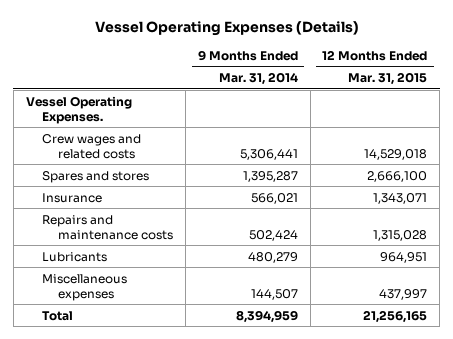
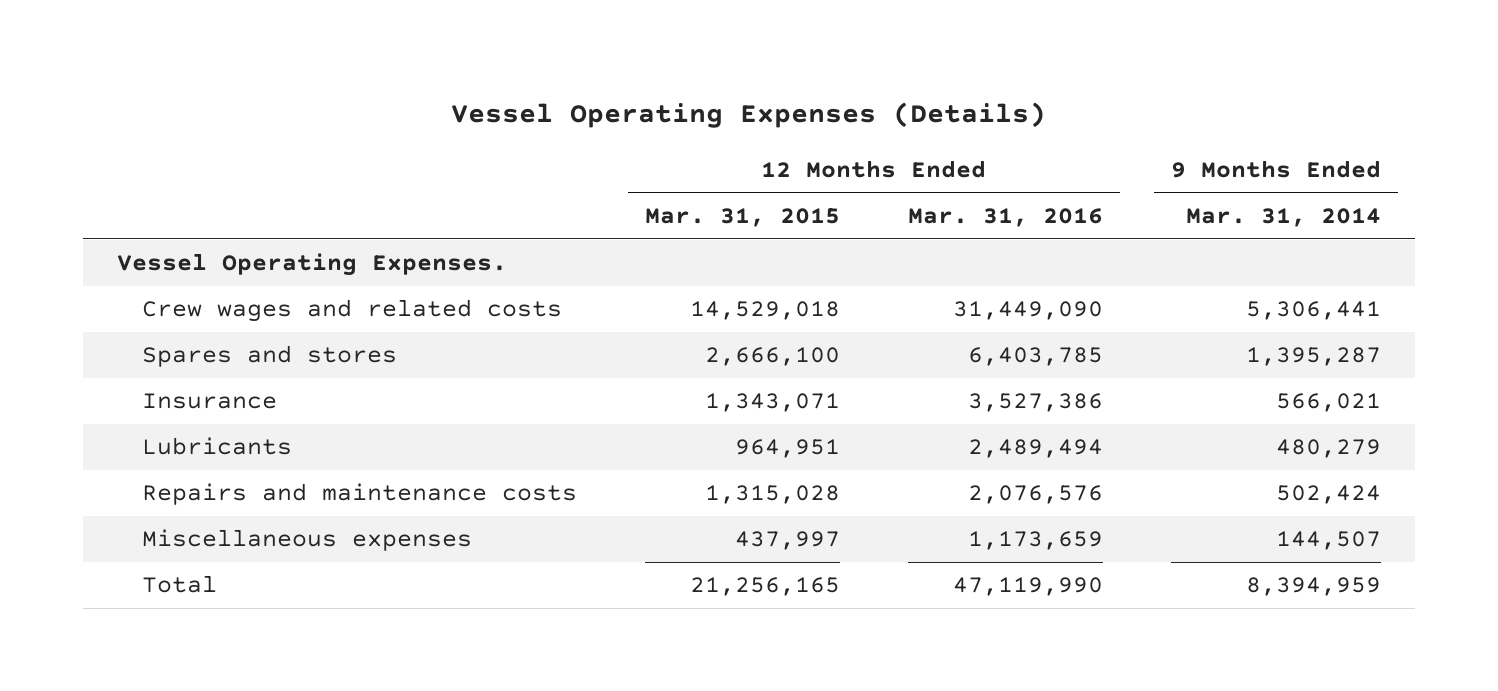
none -> [907,207,1103,227] Mar. 31, 2016
[41,214,174,240] Repairs and maintenance costs -> [142,483,578,506] Repairs and maintenance costs

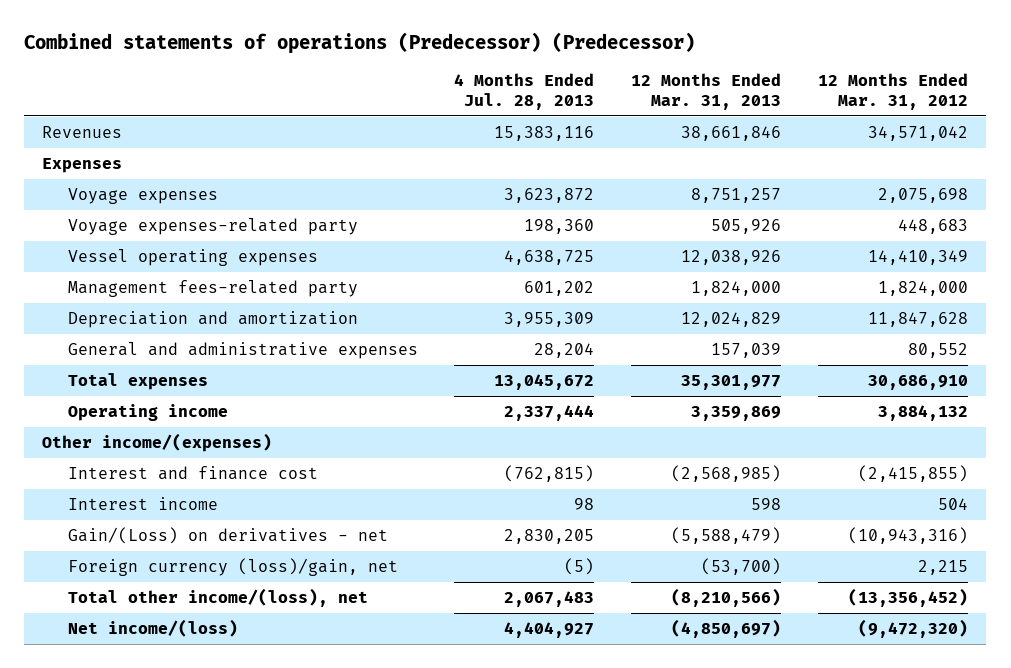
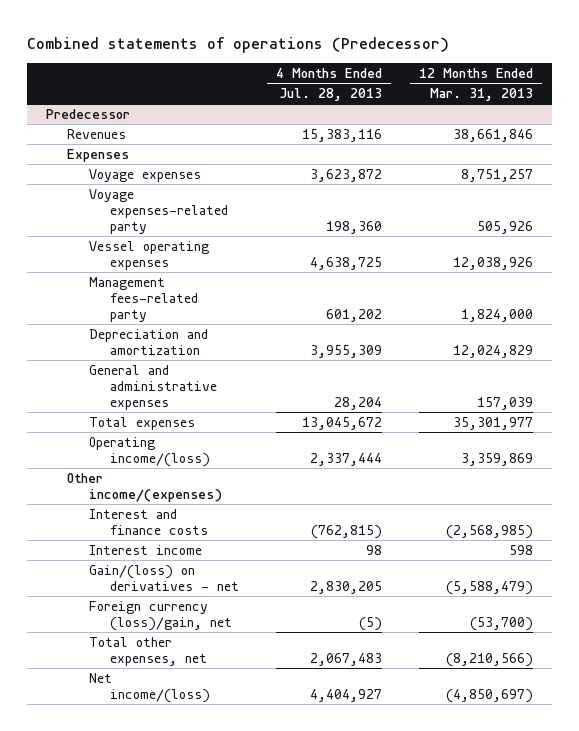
[24,31,696,54] Combined statements of operations (Predecessor) (Predecessor) -> [27,37,450,54] Combined statements of operations (Predecessor)
[818,72,969,110] 12 Months Ended Mar. 31, 2012 -> none
none -> [45,108,130,119] Predecessor
[67,404,228,422] Operating income -> [88,436,210,468] Operating income/(loss)
[67,466,318,481] Interest and finance cost -> [88,508,208,536] Interest and finance costs
[67,527,388,545] Gain/(Loss) on derivatives - net -> [88,564,239,592] Gain/(loss) on derivatives - net
[67,588,368,608] Total other income/(loss), net -> [88,636,207,667] Total other expenses, net

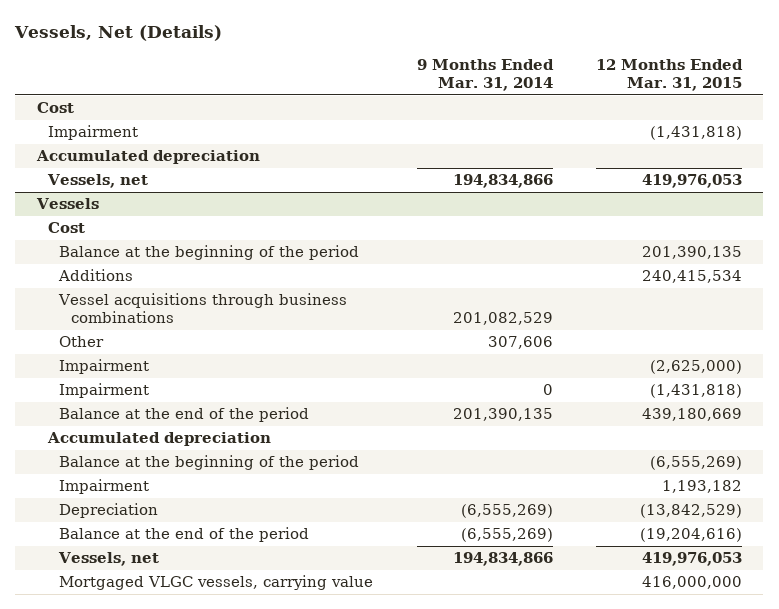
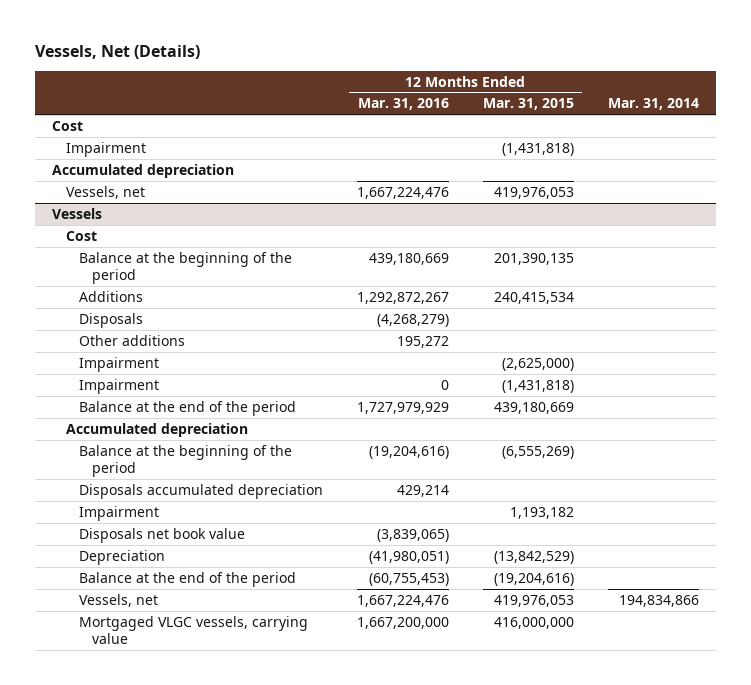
[416,59,554,92] 9 Months Ended Mar. 31, 2014 -> none
none -> [358,98,450,111] Mar. 31, 2016
none -> [607,98,699,111] Mar. 31, 2014
[58,293,348,324] Vessel acquisitions through business combinations -> none
none -> [79,312,144,328] Disposals
[59,336,105,348] Other -> [79,334,186,346] Other additions
none -> [79,483,324,499] Disposals accumulated depreciation
none -> [79,527,246,543] Disposals net book value

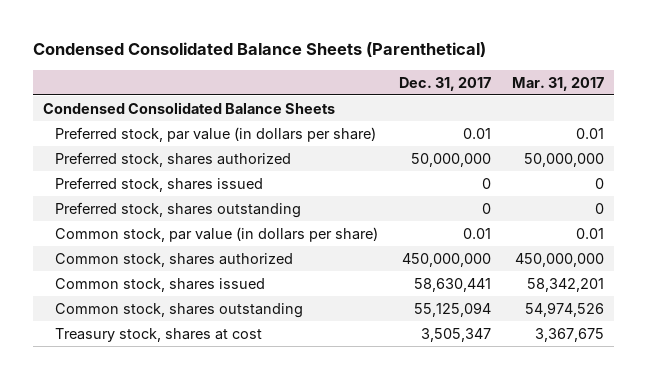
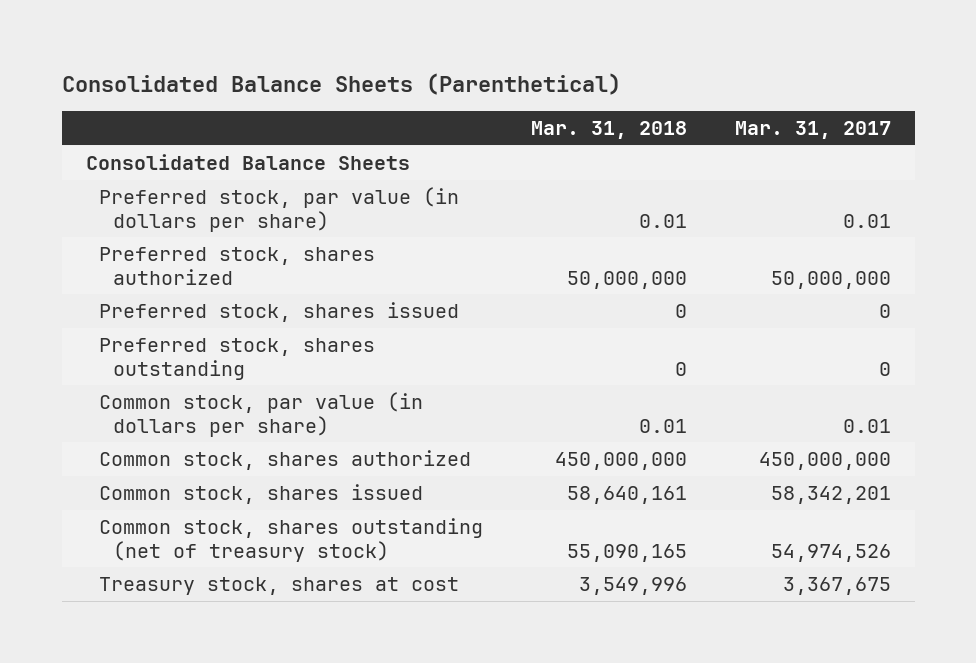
[32,42,486,58] Condensed Consolidated Balance Sheets (Parenthetical) -> [61,72,621,95] Consolidated Balance Sheets (Parenthetical)
[399,76,492,91] Dec. 31, 2017 -> none
none -> [531,120,688,139] Mar. 31, 2018
[42,101,335,114] Condensed Consolidated Balance Sheets -> [85,153,410,170] Consolidated Balance Sheets
[55,302,304,318] Common stock, shares outstanding -> [99,517,484,562] Common stock, shares outstanding (net of treasury stock)

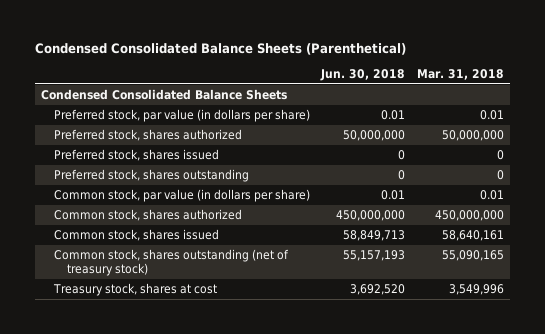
[61,72,621,95] Consolidated Balance Sheets (Parenthetical) -> [35,42,407,55] Condensed Consolidated Balance Sheets (Parenthetical)
[734,120,891,139] Mar. 31, 2017 -> none
none -> [320,68,406,81] Jun. 30, 2018
[85,153,410,170] Consolidated Balance Sheets -> [40,88,287,100] Condensed Consolidated Balance Sheets

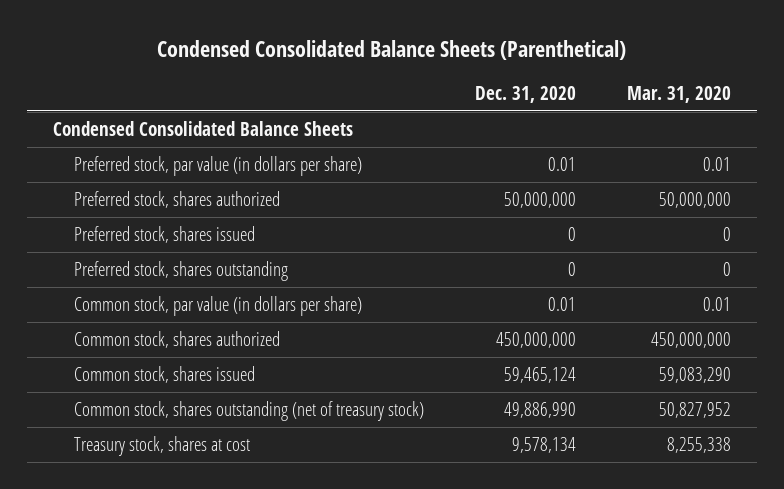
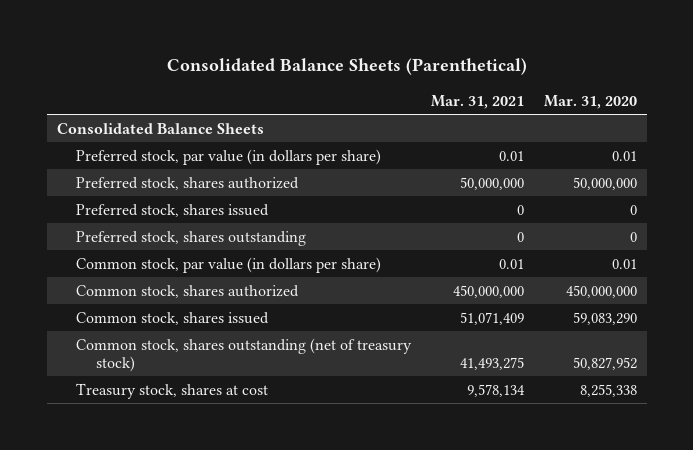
[157,39,627,60] Condensed Consolidated Balance Sheets (Parenthetical) -> [166,58,527,76] Consolidated Balance Sheets (Parenthetical)
[474,86,576,104] Dec. 31, 2020 -> none
none -> [431,94,525,109] Mar. 31, 2021
[52,121,353,137] Condensed Consolidated Balance Sheets -> [56,122,264,134] Consolidated Balance Sheets

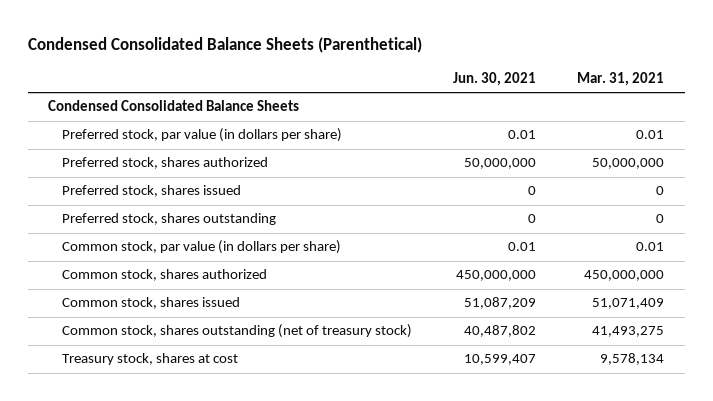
[166,58,527,76] Consolidated Balance Sheets (Parenthetical) -> [27,37,422,54] Condensed Consolidated Balance Sheets (Parenthetical)
[543,94,637,109] Mar. 31, 2020 -> none
none -> [452,71,536,86] Jun. 30, 2021
[56,122,264,134] Consolidated Balance Sheets -> [48,100,300,112] Condensed Consolidated Balance Sheets

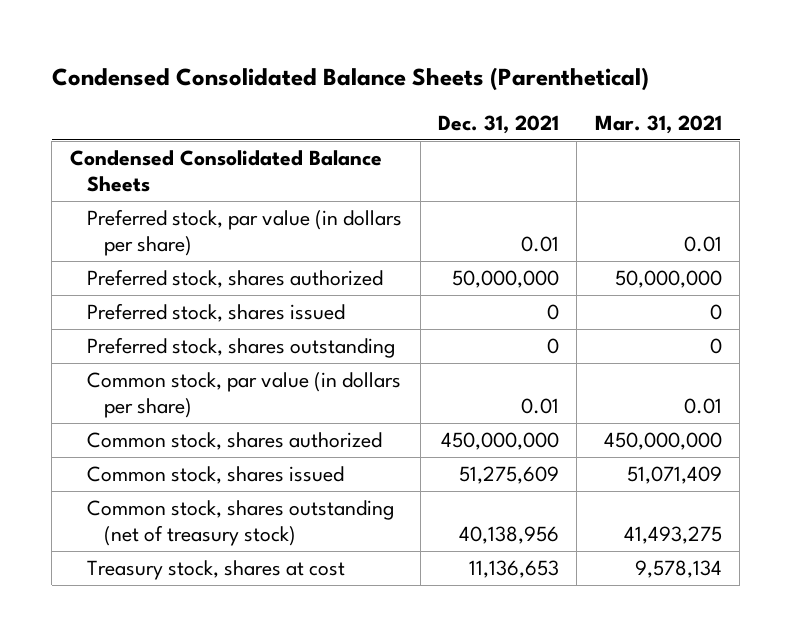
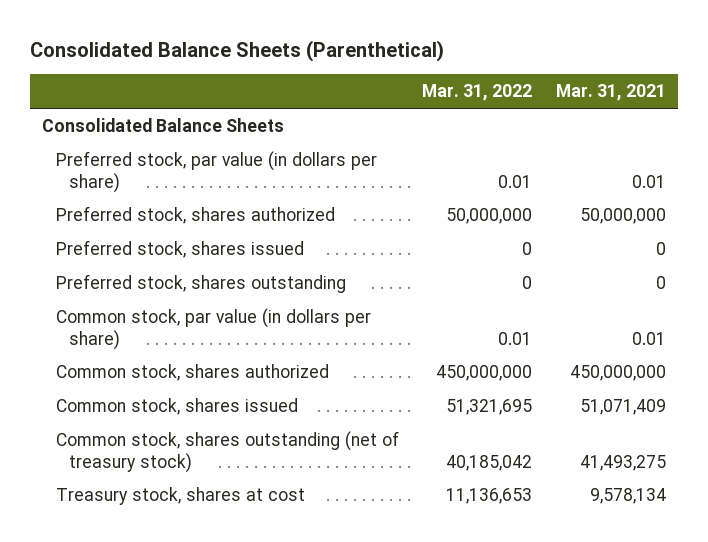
[51,66,649,91] Condensed Consolidated Balance Sheets (Parenthetical) -> [30,39,445,62] Consolidated Balance Sheets (Parenthetical)
[437,114,559,134] Dec. 31, 2021 -> none
none -> [422,84,533,102] Mar. 31, 2022
[69,149,382,192] Condensed Consolidated Balance Sheets -> [41,118,284,133] Consolidated Balance Sheets

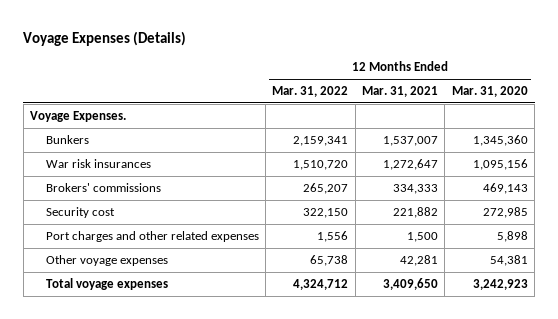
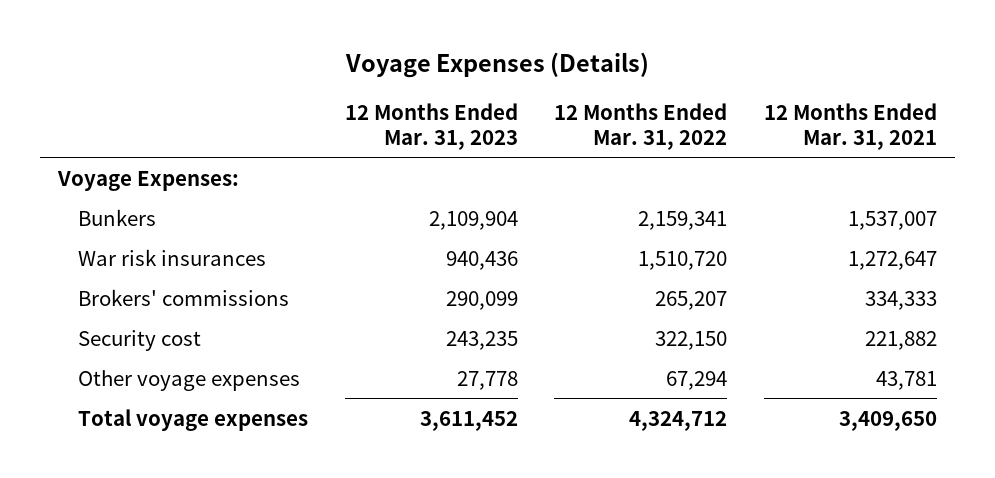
[451,86,528,98] Mar. 31, 2020 -> none
none -> [344,102,518,150] 12 Months Ended Mar. 31, 2023
[30,110,127,122] Voyage Expenses. -> [57,170,240,191] Voyage Expenses:
[45,230,259,242] Port charges and other related expenses -> none
[310,254,349,266] 65,738 -> [666,370,728,390] 67,294
[399,254,438,266] 42,281 -> [875,370,937,390] 43,781

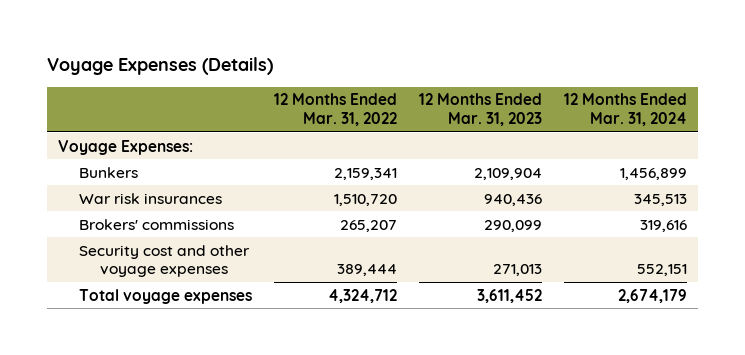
[763,102,937,150] 12 Months Ended Mar. 31, 2021 -> none
none -> [564,93,688,127] 12 Months Ended Mar. 31, 2024
[77,369,300,391] Other voyage expenses -> none
[77,329,201,351] Security cost -> [78,244,250,278] Security cost and other voyage expenses
[445,330,518,350] 243,235 -> [493,264,543,277] 271,013
[655,330,728,350] 322,150 -> [336,264,397,277] 389,444

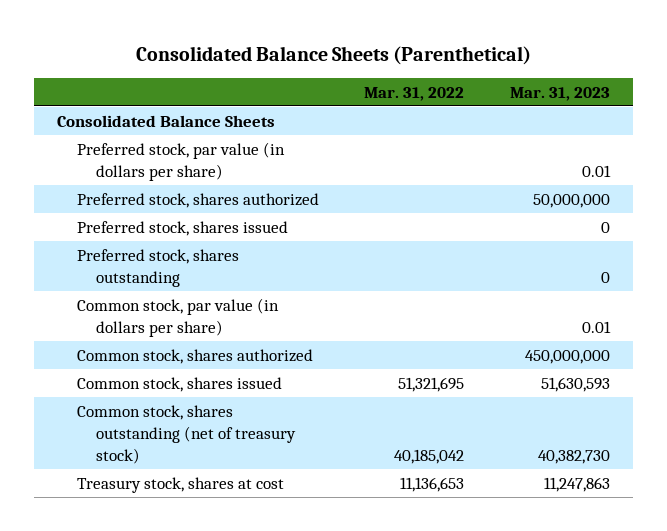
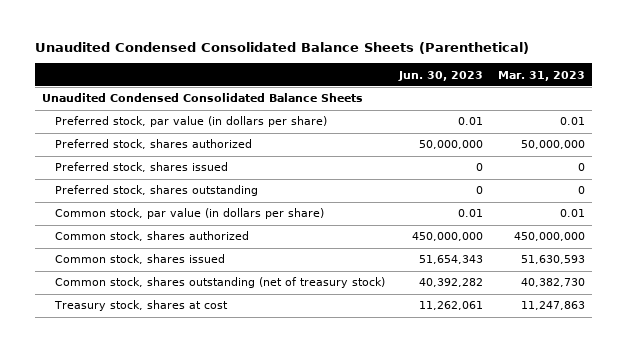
[135,46,531,66] Consolidated Balance Sheets (Parenthetical) -> [34,41,529,54] Unaudited Condensed Consolidated Balance Sheets (Parenthetical)
[364,86,465,101] Mar. 31, 2022 -> none
none -> [398,70,484,81] Jun. 30, 2023
[57,114,276,127] Consolidated Balance Sheets -> [42,93,364,103] Unaudited Condensed Consolidated Balance Sheets

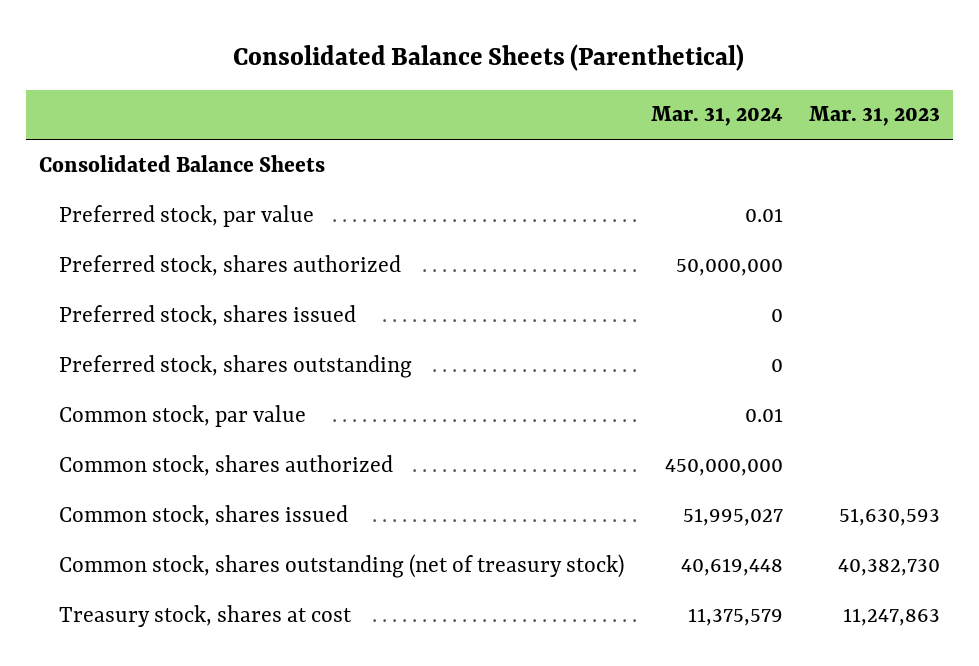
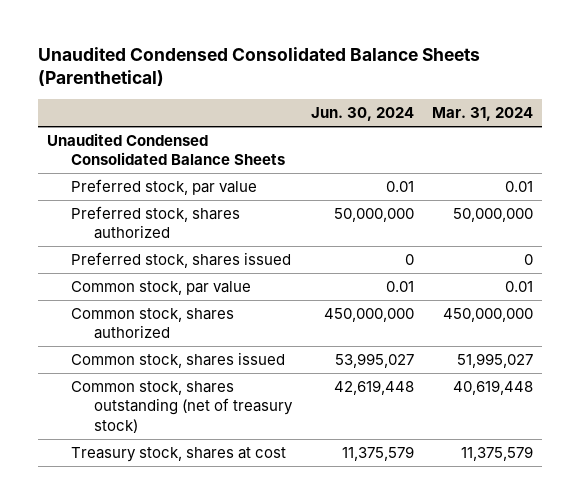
[233,43,745,71] Consolidated Balance Sheets (Parenthetical) -> [37,47,480,87] Unaudited Condensed Consolidated Balance Sheets (Parenthetical)
[808,106,940,127] Mar. 31, 2023 -> none
none -> [310,107,414,122] Jun. 30, 2024
[39,154,326,172] Consolidated Balance Sheets -> [46,132,285,166] Unaudited Condensed Consolidated Balance Sheets
[59,354,413,378] Preferred stock, shares outstanding -> none

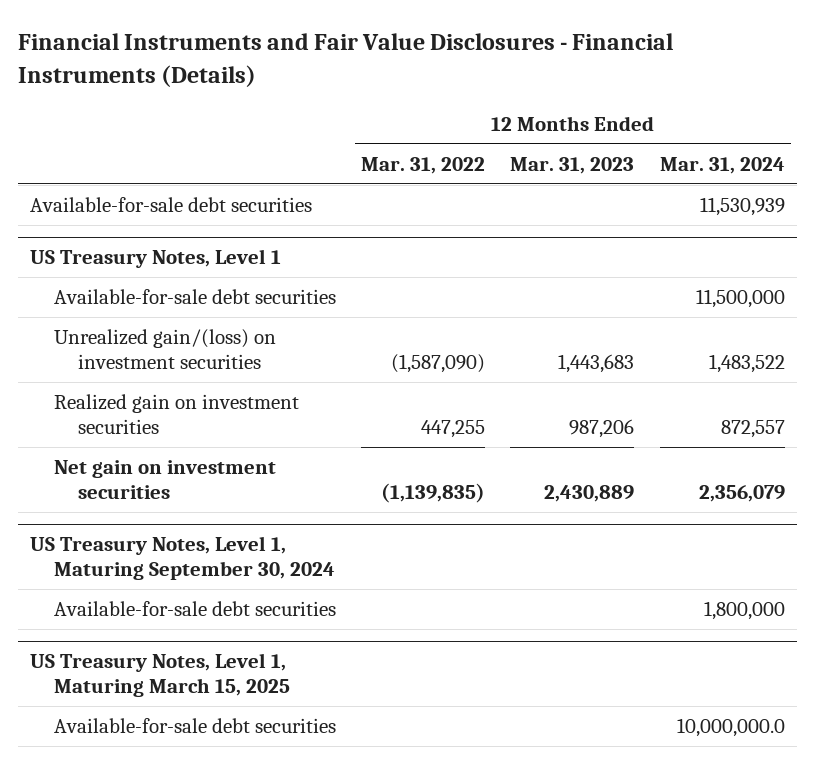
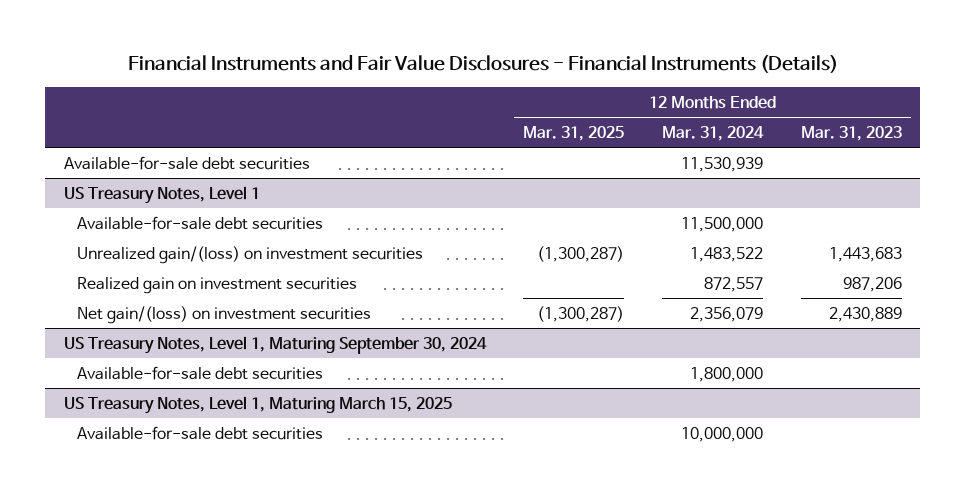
[361,156,486,174] Mar. 31, 2022 -> none
none -> [523,126,625,142] Mar. 31, 2025
[54,460,277,499] Net gain on investment securities -> [76,306,371,325] Net gain/(loss) on investment securities
[676,718,785,738] 10,000,000.0 -> [681,427,764,443] 10,000,000

